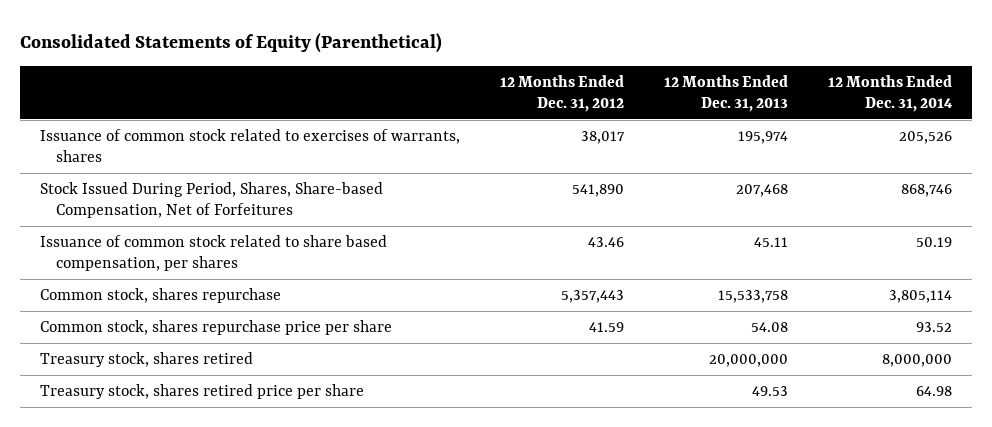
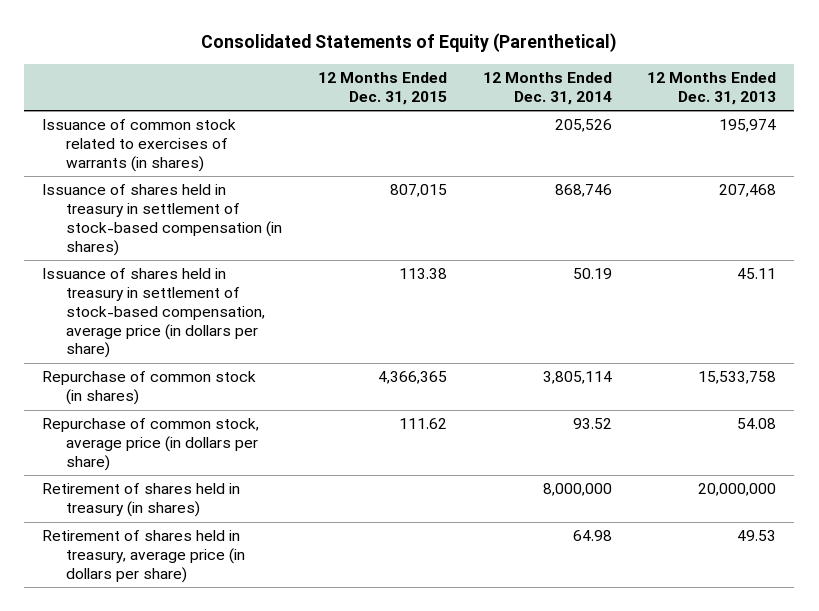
[500,74,625,112] 12 Months Ended Dec. 31, 2012 -> none
none -> [317,72,447,105] 12 Months Ended Dec. 31, 2015
[39,129,460,163] Issuance of common stock related to exercises of warrants, shares -> [42,119,237,172] Issuance of common stock related to exercises of warrants (in shares)
[39,182,383,219] Stock Issued During Period, Shares, Share-based Compensation, Net of Forfeitures -> [42,184,282,256] Issuance of shares held in treasury in settlement of stock-based compensation (in shares)
[39,235,387,272] Issuance of common stock related to share based compensation, per shares -> [42,268,265,359] Issuance of shares held in treasury in settlement of stock-based compensation, average price (in dollars per share)
[39,288,281,304] Common stock, shares repurchase -> [42,371,257,406] Repurchase of common stock (in shares)
[39,320,392,336] Common stock, shares repurchase price per share -> [42,418,260,471] Repurchase of common stock, average price (in dollars per share)
[39,352,253,368] Treasury stock, shares retired -> [42,483,241,518] Retirement of shares held in treasury (in shares)
[39,384,364,400] Treasury stock, shares retired price per share -> [42,530,245,583] Retirement of shares held in treasury, average price (in dollars per share)

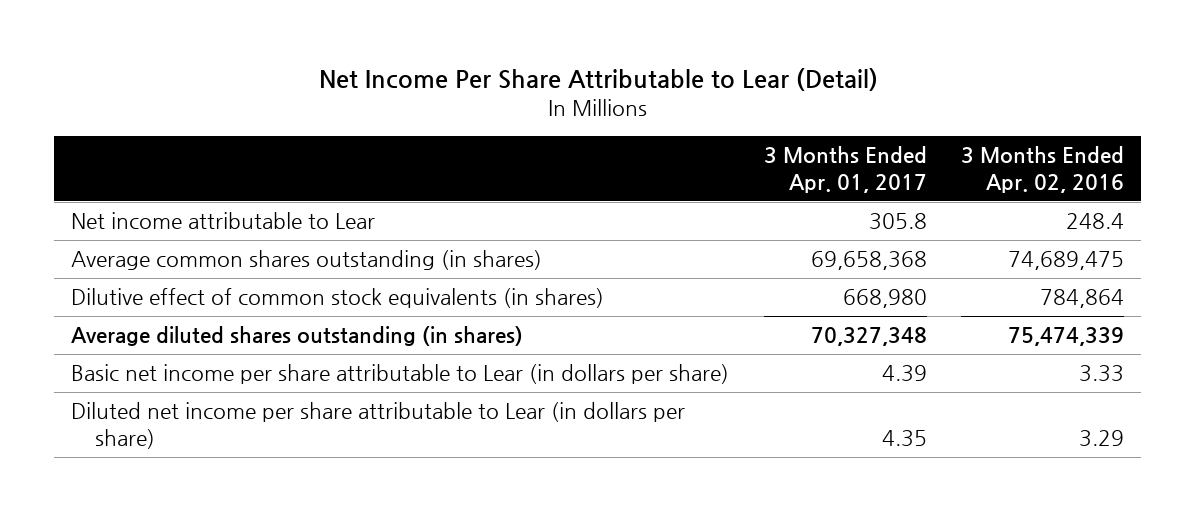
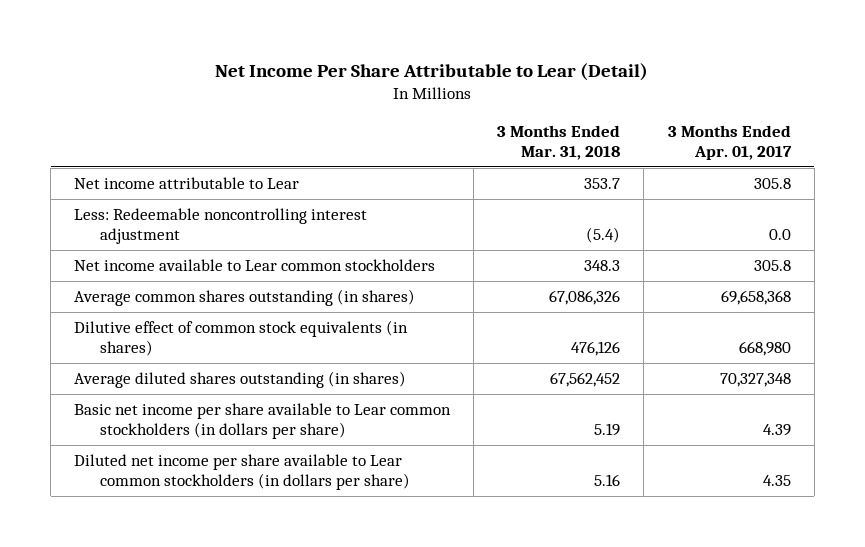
[961,146,1125,194] 3 Months Ended Apr. 02, 2016 -> none
none -> [497,125,621,160] 3 Months Ended Mar. 31, 2018
none -> [74,208,368,244] Less: Redeemable noncontrolling interest adjustment
none -> [74,259,436,272] Net income available to Lear common stockholders
[71,364,730,385] Basic net income per share attributable to Lear (in dollars per share) -> [74,403,452,439] Basic net income per share available to Lear common stockholders (in dollars per share)
[71,402,686,450] Diluted net income per share attributable to Lear (in dollars per share) -> [74,454,410,490] Diluted net income per share available to Lear common stockholders (in dollars per share)

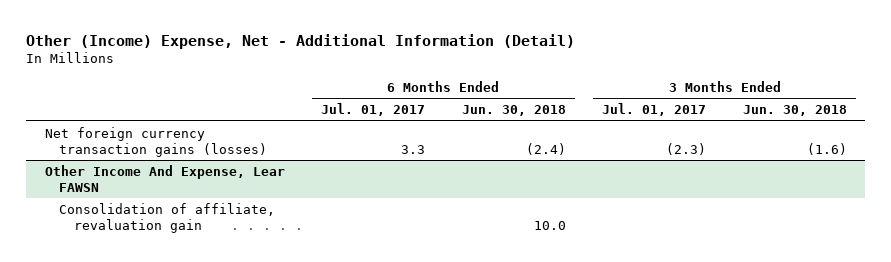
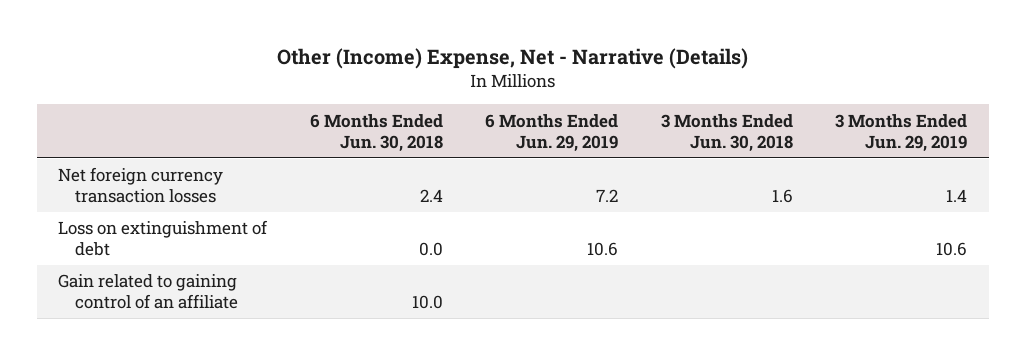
[26,34,576,50] Other (Income) Expense, Net - Additional Information (Detail) -> [276,47,748,69] Other (Income) Expense, Net - Narrative (Details)
[321,103,426,117] Jul. 01, 2017 -> none
[602,103,707,117] Jul. 01, 2017 -> none
none -> [485,113,619,152] 6 Months Ended Jun. 29, 2019
none -> [835,113,968,152] 3 Months Ended Jun. 29, 2019
[44,164,285,192] Other Income And Expense, Lear FAWSN -> none
[44,126,268,157] Net foreign currency transaction gains (losses) -> [58,167,224,204] Net foreign currency transaction losses
[525,142,566,155] (2.4) -> [419,189,443,203] 2.4
[806,142,847,155] (1.6) -> [771,189,793,204] 1.6
none -> [58,220,269,257] Loss on extinguishment of debt
[59,202,276,233] Consolidation of affiliate, revaluation gain -> [58,274,239,310] Gain related to gaining control of an affiliate

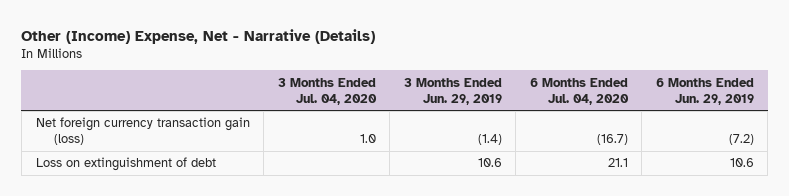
[309,113,443,152] 6 Months Ended Jun. 30, 2018 -> none
[660,113,793,152] 3 Months Ended Jun. 30, 2018 -> none
none -> [277,77,377,105] 3 Months Ended Jul. 04, 2020
none -> [529,77,629,105] 6 Months Ended Jul. 04, 2020
[58,167,224,204] Net foreign currency transaction losses -> [35,117,250,146] Net foreign currency transaction gain (loss)
[596,189,619,203] 7.2 -> [728,134,754,146] (7.2)
[946,189,968,203] 1.4 -> [477,134,502,146] (1.4)
[58,274,239,310] Gain related to gaining control of an affiliate -> none

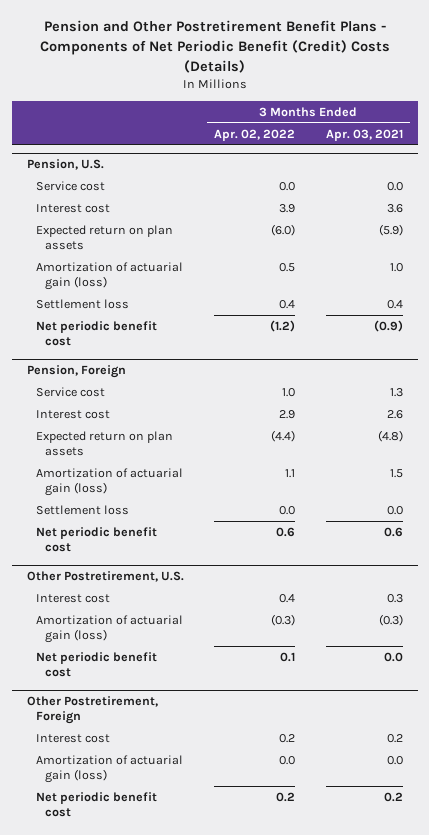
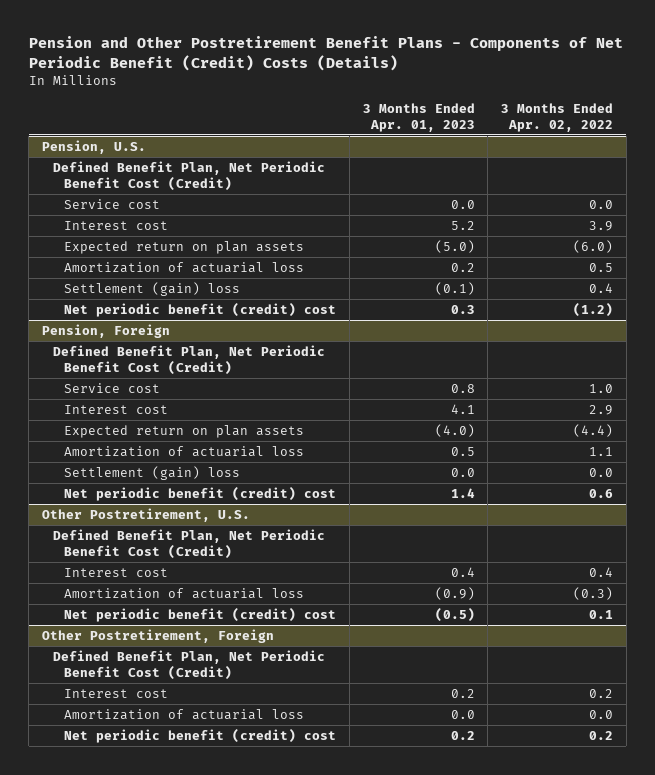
[325,128,403,141] Apr. 03, 2021 -> none
none -> [362,102,475,132] 3 Months Ended Apr. 01, 2023
none -> [53,160,326,191] Defined Benefit Plan, Net Periodic Benefit Cost (Credit)
[36,261,184,290] Amortization of actuarial gain (loss) -> [64,261,305,273] Amortization of actuarial loss
[36,298,130,309] Settlement loss -> [64,281,241,296] Settlement (gain) loss
[36,320,158,346] Net periodic benefit cost -> [64,302,337,317] Net periodic benefit (credit) cost
none -> [53,344,326,375] Defined Benefit Plan, Net Periodic Benefit Cost (Credit)
[36,467,184,496] Amortization of actuarial gain (loss) -> [64,445,305,457] Amortization of actuarial loss
[36,504,130,515] Settlement loss -> [64,465,241,480] Settlement (gain) loss
[36,526,158,552] Net periodic benefit cost -> [64,486,337,501] Net periodic benefit (credit) cost
none -> [53,528,326,559] Defined Benefit Plan, Net Periodic Benefit Cost (Credit)
[36,614,184,643] Amortization of actuarial gain (loss) -> [64,587,305,599] Amortization of actuarial loss
[36,651,158,677] Net periodic benefit cost -> [64,607,337,622] Net periodic benefit (credit) cost
none -> [53,649,326,680] Defined Benefit Plan, Net Periodic Benefit Cost (Credit)
[36,754,184,783] Amortization of actuarial gain (loss) -> [64,708,305,720] Amortization of actuarial loss
[36,791,158,817] Net periodic benefit cost -> [64,728,337,743] Net periodic benefit (credit) cost

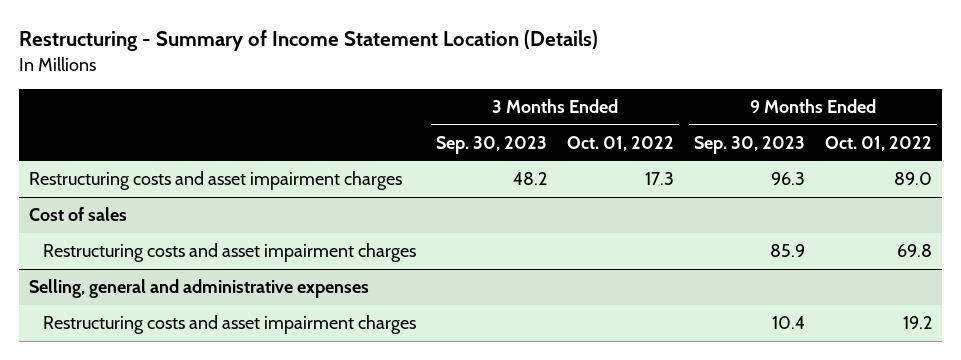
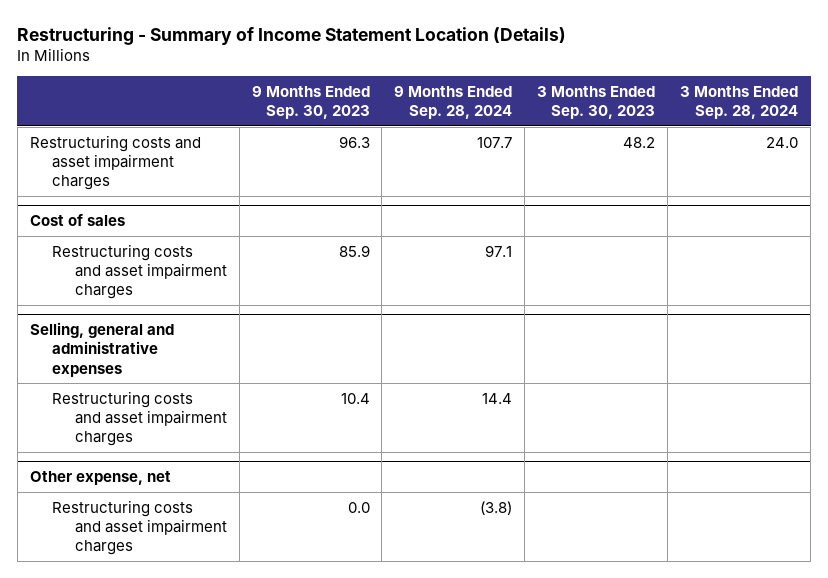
[567,135,675,151] Oct. 01, 2022 -> none
[825,135,933,151] Oct. 01, 2022 -> none
none -> [394,85,513,119] 9 Months Ended Sep. 28, 2024
none -> [680,85,799,119] 3 Months Ended Sep. 28, 2024
none -> [29,471,171,486] Other expense, net
none -> [52,499,227,556] Restructuring costs and asset impairment charges

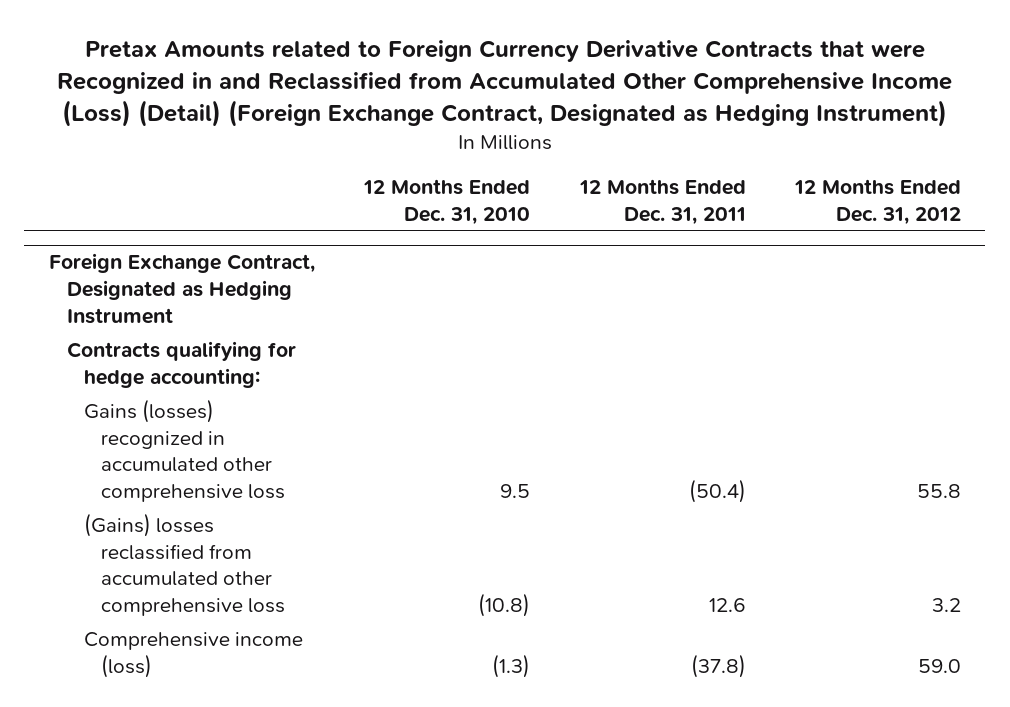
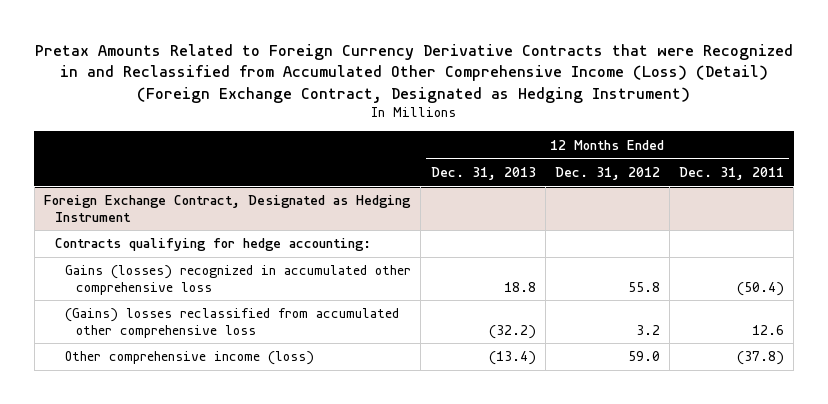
[56,39,952,128] Pretax Amounts related to Foreign Currency Derivative Contracts that were Recognized in and Reclassified from Accumulated Other Comprehensive Income (Loss) (Detail) (Foreign Exchange Contract, Designated as Hedging Instrument) -> [34,43,793,103] Pretax Amounts Related to Foreign Currency Derivative Contracts that were Recognized in and Reclassified from Accumulated Other Comprehensive Income (Loss) (Detail) (Foreign Exchange Contract, Designated as Hedging Instrument)
[363,179,531,225] 12 Months Ended Dec. 31, 2010 -> none
none -> [430,166,536,180] Dec. 31, 2013
[83,632,303,678] Comprehensive income (loss) -> [65,351,315,366] Other comprehensive income (loss)

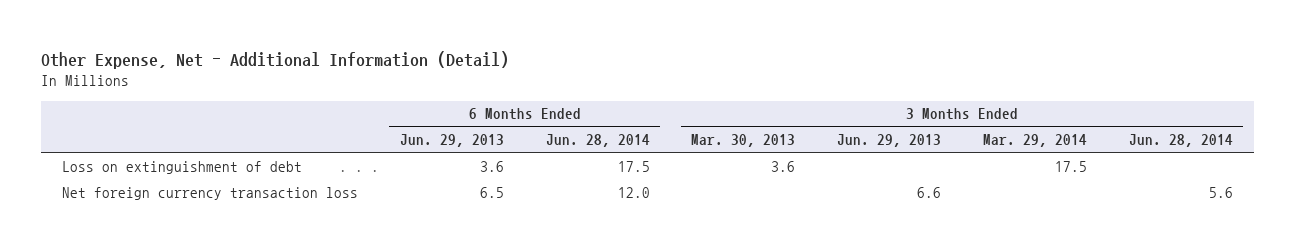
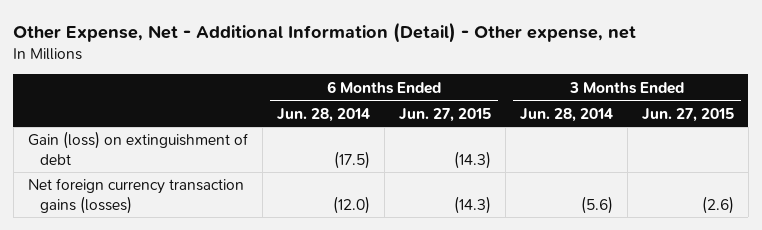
[41,50,510,69] Other Expense, Net - Additional Information (Detail) -> [13,21,637,43] Other Expense, Net - Additional Information (Detail) - Other expense, net
[399,134,504,148] Jun. 29, 2013 -> none
[691,134,796,148] Mar. 30, 2013 -> none
[837,134,942,148] Jun. 29, 2013 -> none
[982,134,1087,148] Mar. 29, 2014 -> none
none -> [398,107,491,122] Jun. 27, 2015
none -> [641,107,734,122] Jun. 27, 2015
[62,160,303,174] Loss on extinguishment of debt -> [27,131,248,165] Gain (loss) on extinguishment of debt
[617,160,650,172] 17.5 -> [333,150,370,169] (17.5)
[62,186,359,200] Net foreign currency transaction loss -> [27,178,244,214] Net foreign currency transaction gains (losses)
[617,186,650,198] 12.0 -> [332,195,370,214] (12.0)
[1208,186,1233,198] 5.6 -> [580,195,613,214] (5.6)

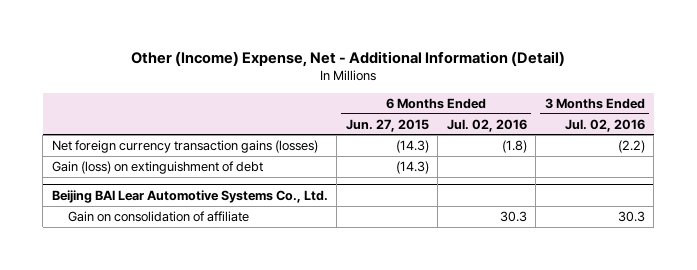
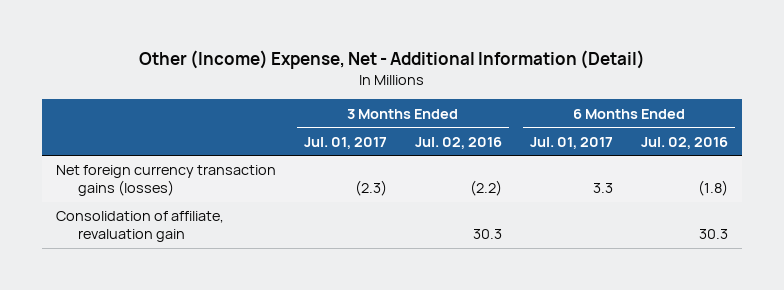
[345,118,429,132] Jun. 27, 2015 -> none
none -> [304,136,388,149] Jul. 01, 2017
none -> [530,136,614,149] Jul. 01, 2017
[51,160,263,174] Gain (loss) on extinguishment of debt -> none
[51,189,328,203] Beijing BAI Lear Automotive Systems Co., Ltd. -> none
[68,210,250,222] Gain on consolidation of affiliate -> [56,211,225,242] Consolidation of affiliate, revaluation gain

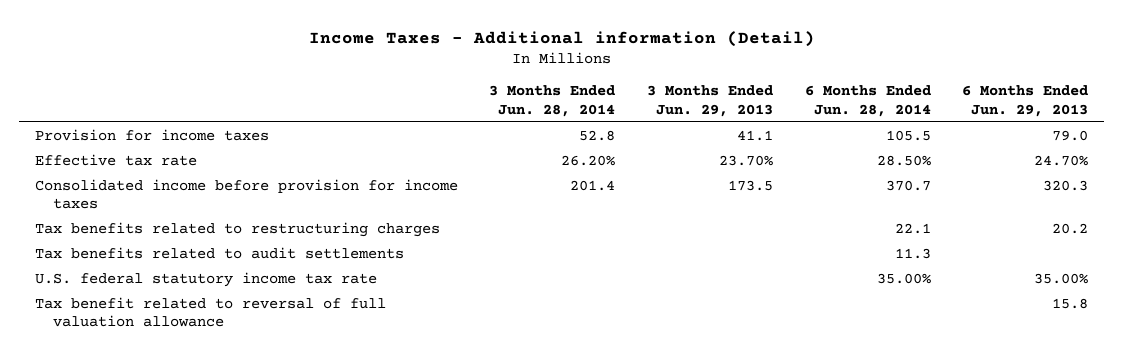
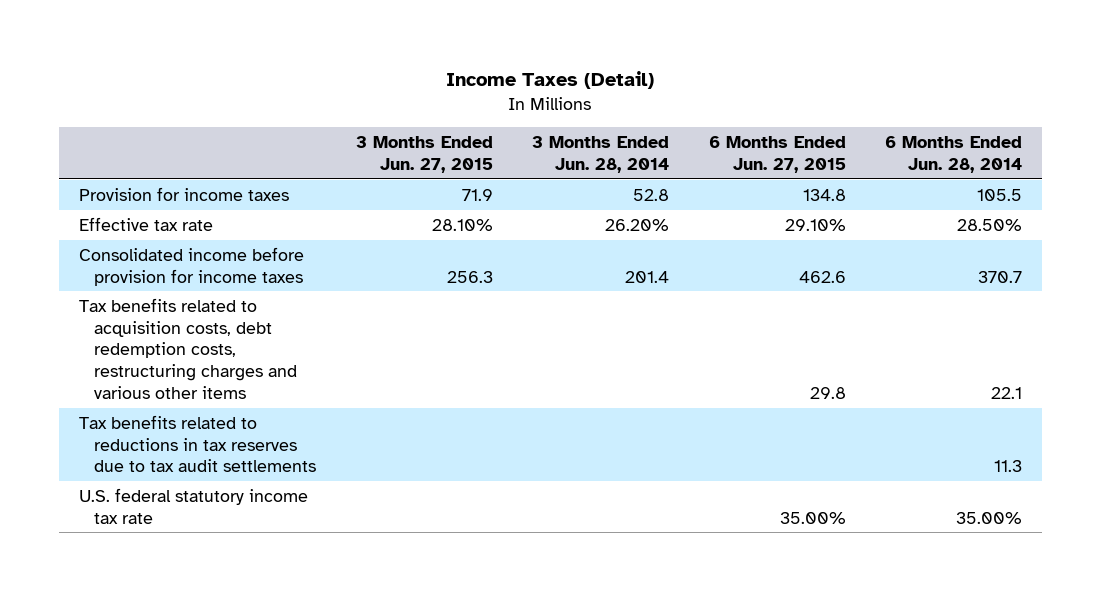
[308,30,815,47] Income Taxes - Additional information (Detail) -> [446,71,655,90] Income Taxes (Detail)
[647,85,774,117] 3 Months Ended Jun. 29, 2013 -> none
[962,85,1089,117] 6 Months Ended Jun. 29, 2013 -> none
none -> [355,135,493,173] 3 Months Ended Jun. 27, 2015
none -> [708,135,846,173] 6 Months Ended Jun. 27, 2015
[34,221,440,237] Tax benefits related to restructuring charges -> [78,297,298,400] Tax benefits related to acquisition costs, debt redemption costs, restructuring charges and various other items
[34,246,404,259] Tax benefits related to audit settlements -> [78,414,317,473] Tax benefits related to reductions in tax reserves due to tax audit settlements
[34,296,386,328] Tax benefit related to reversal of full valuation allowance -> none

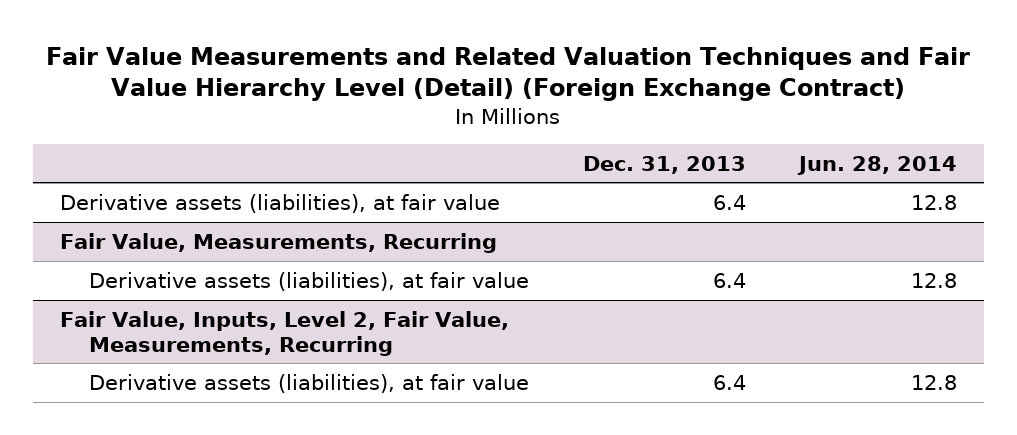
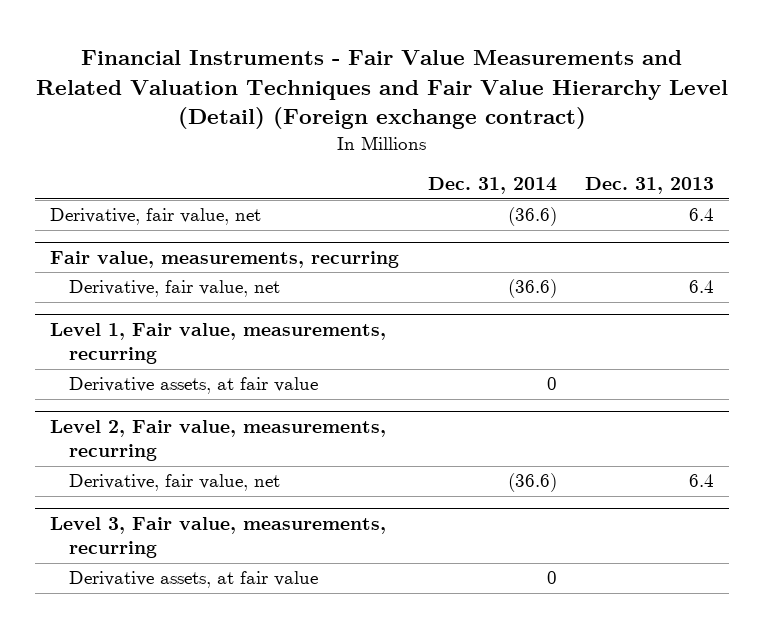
[46,46,971,102] Fair Value Measurements and Related Valuation Techniques and Fair Value Hierarchy Level (Detail) (Foreign Exchange Contract) -> [36,50,729,130] Financial Instruments - Fair Value Measurements and Related Valuation Techniques and Fair Value Hierarchy Level (Detail) (Foreign exchange contract)
[797,155,958,175] Jun. 28, 2014 -> none
none -> [427,177,557,195] Dec. 31, 2014
[59,193,500,213] Derivative assets (liabilities), at fair value -> [49,208,261,226] Derivative, fair value, net
[59,232,497,253] Fair Value, Measurements, Recurring -> [49,250,399,268] Fair value, measurements, recurring
[89,271,530,291] Derivative assets (liabilities), at fair value -> [68,280,280,298] Derivative, fair value, net
none -> [49,322,386,365] Level 1, Fair value, measurements, recurring
none -> [68,377,318,395] Derivative assets, at fair value
[59,310,509,356] Fair Value, Inputs, Level 2, Fair Value, Measurements, Recurring -> [49,419,386,462] Level 2, Fair value, measurements, recurring
[89,373,530,393] Derivative assets (liabilities), at fair value -> [68,474,280,492] Derivative, fair value, net
none -> [49,516,386,559] Level 3, Fair value, measurements, recurring
none -> [68,571,318,589] Derivative assets, at fair value

